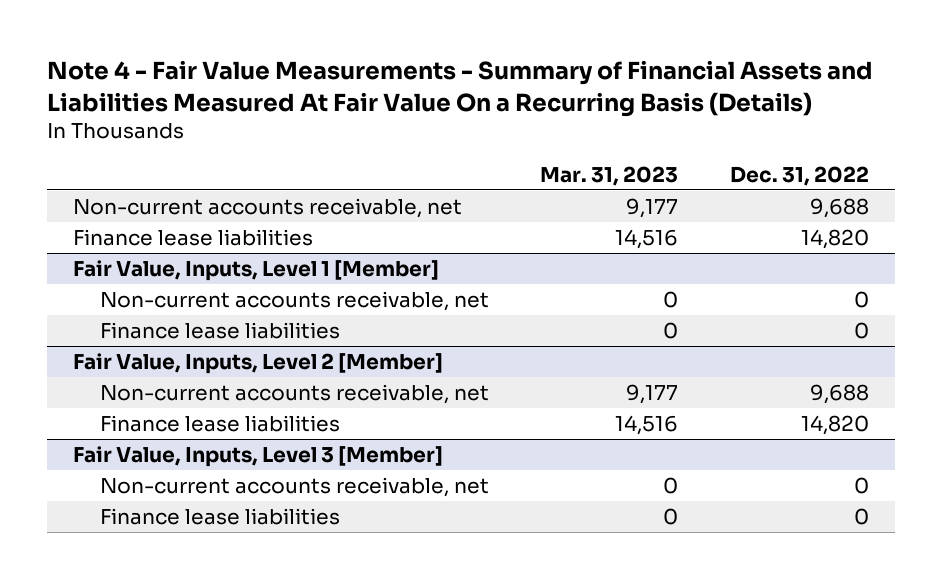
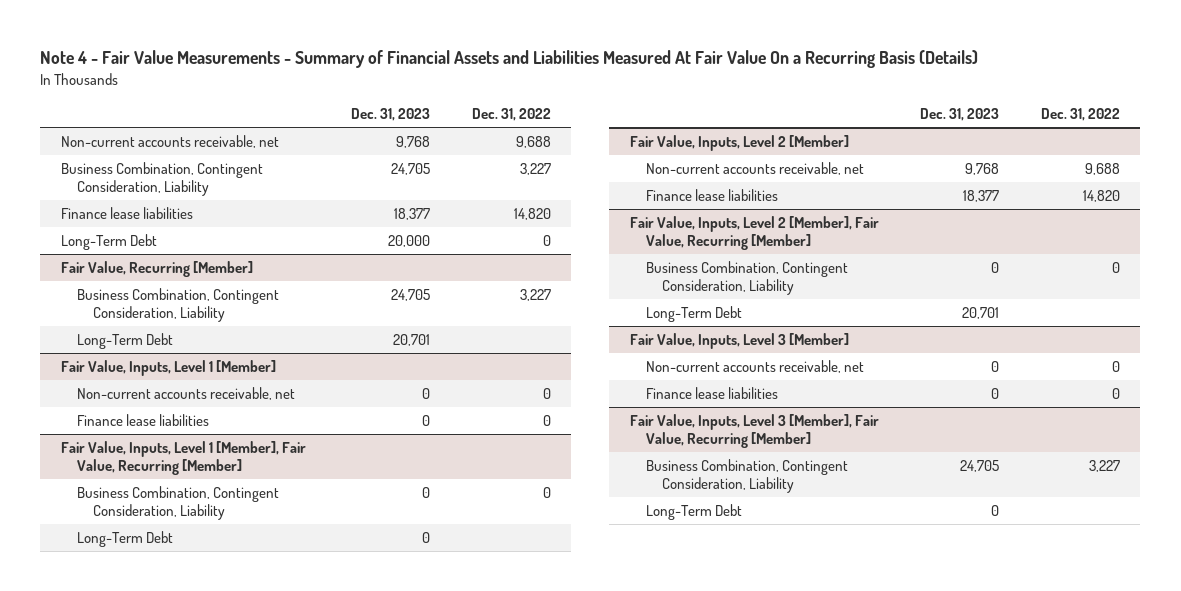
[540,165,679,186] Mar. 31, 2023 -> none
none -> [351,107,431,121] Dec. 31, 2023
none -> [61,162,264,196] Business Combination, Contingent Consideration, Liability
none -> [61,234,158,251] Long-Term Debt
none -> [61,261,254,278] Fair Value, Recurring [Member]
none -> [77,288,280,322] Business Combination, Contingent Consideration, Liability
none -> [77,333,174,350] Long-Term Debt
none -> [61,441,307,475] Fair Value, Inputs, Level 1 [Member], Fair Value, Recurring [Member]
none -> [77,486,280,520] Business Combination, Contingent Consideration, Liability
none -> [77,531,174,548] Long-Term Debt
none -> [629,216,879,250] Fair Value, Inputs, Level 2 [Member], Fair Value, Recurring [Member]
none -> [646,261,849,295] Business Combination, Contingent Consideration, Liability
none -> [646,306,743,323] Long-Term Debt
none -> [629,414,879,448] Fair Value, Inputs, Level 3 [Member], Fair Value, Recurring [Member]
none -> [646,459,849,493] Business Combination, Contingent Consideration, Liability
none -> [646,504,743,521] Long-Term Debt

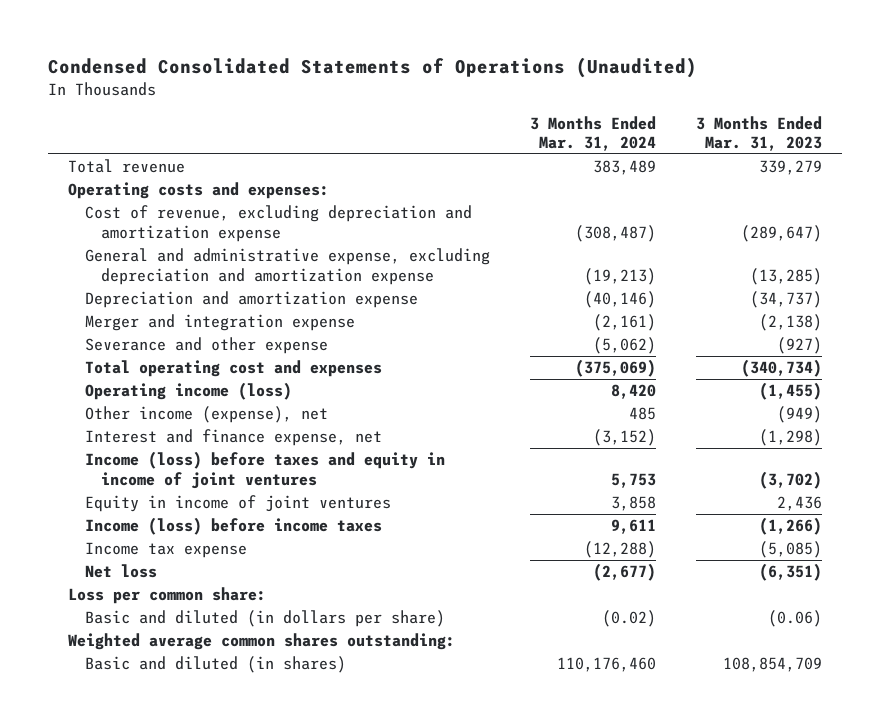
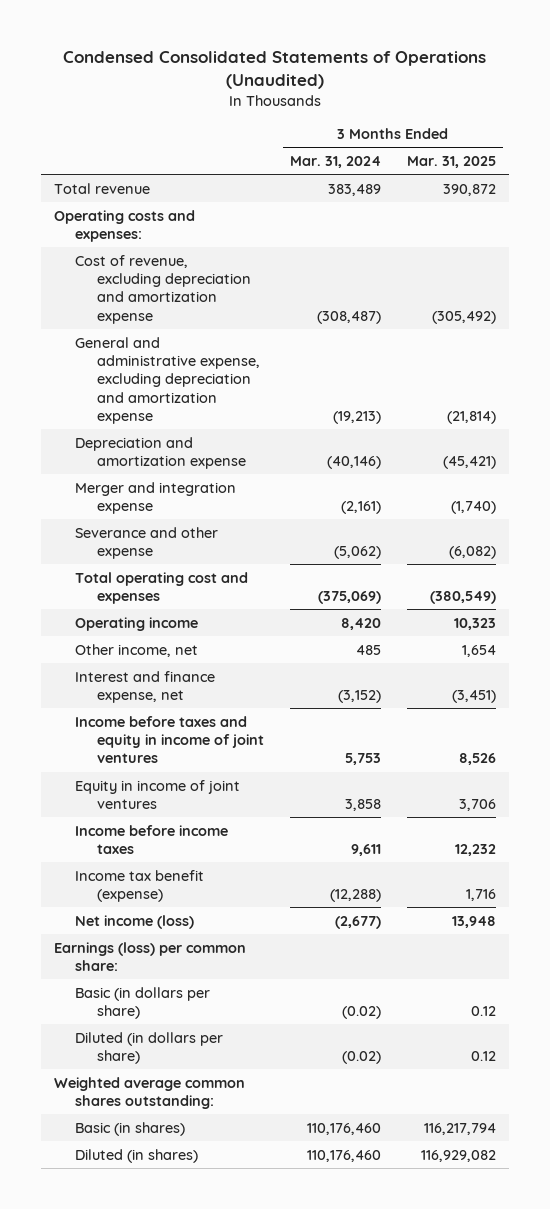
[695,115,822,151] 3 Months Ended Mar. 31, 2023 -> none
none -> [406,155,496,168] Mar. 31, 2025
[84,382,292,401] Operating income (loss) -> [75,616,199,631] Operating income
[84,406,328,424] Other income (expense), net -> [75,643,199,657] Other income, net
[84,451,445,489] Income (loss) before taxes and equity in income of joint ventures -> [75,715,264,764] Income before taxes and equity in income of joint ventures
[84,517,382,536] Income (loss) before income taxes -> [75,824,229,854] Income before income taxes
[84,542,247,559] Income tax expense -> [75,869,205,902] Income tax benefit (expense)
[84,564,157,579] Net loss -> [75,914,195,929] Net income (loss)
[68,587,267,605] Loss per common share: -> [53,941,246,971] Earnings (loss) per common share:
[84,610,445,628] Basic and diluted (in dollars per share) -> [75,986,211,1019] Basic (in dollars per share)
none -> [75,1031,224,1064] Diluted (in dollars per share)
[84,656,346,674] Basic and diluted (in shares) -> [75,1121,186,1136] Basic (in shares)
none -> [75,1148,199,1163] Diluted (in shares)

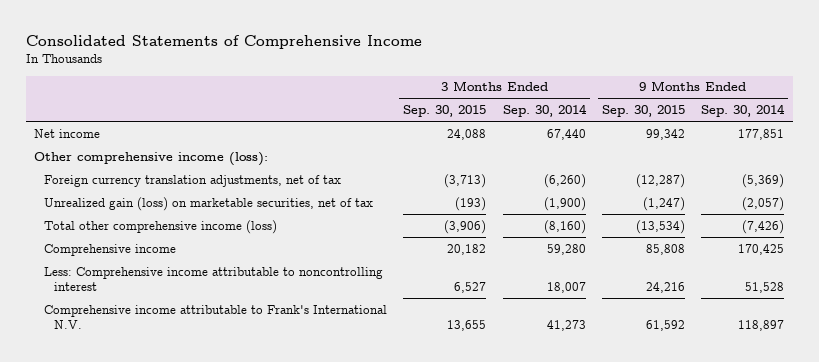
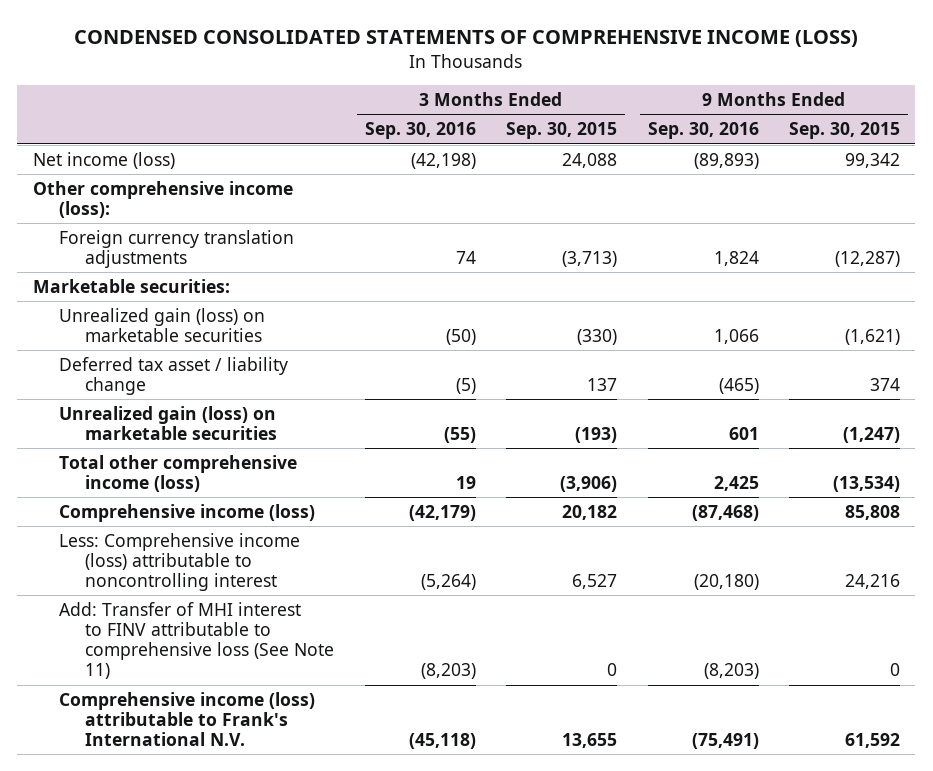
[26,34,423,49] Consolidated Statements of Comprehensive Income -> [74,30,859,48] CONDENSED CONSOLIDATED STATEMENTS OF COMPREHENSIVE INCOME (LOSS)
[502,104,587,118] Sep. 30, 2014 -> none
[701,104,786,118] Sep. 30, 2014 -> none
none -> [364,122,476,140] Sep. 30, 2016
none -> [647,122,759,140] Sep. 30, 2016
[34,128,101,138] Net income -> [32,151,175,169] Net income (loss)
[44,174,342,187] Foreign currency translation adjustments, net of tax -> [58,229,294,269] Foreign currency translation adjustments
none -> [32,278,230,293] Marketable securities:
none -> [58,307,265,343] Unrealized gain (loss) on marketable securities
none -> [58,356,288,396] Deferred tax asset / liability change
[44,196,374,211] Unrealized gain (loss) on marketable securities, net of tax -> [58,405,278,441] Unrealized gain (loss) on marketable securities
[44,243,177,256] Comprehensive income -> [58,503,315,522] Comprehensive income (loss)
[44,266,384,291] Less: Comprehensive income attributable to noncontrolling interest -> [58,532,300,592] Less: Comprehensive income (loss) attributable to noncontrolling interest
none -> [58,601,335,680] Add: Transfer of MHI interest to FINV attributable to comprehensive loss (See Note 11)
[44,304,388,329] Comprehensive income attributable to Frank's International N.V. -> [58,691,315,747] Comprehensive income (loss) attributable to Frank's International N.V.

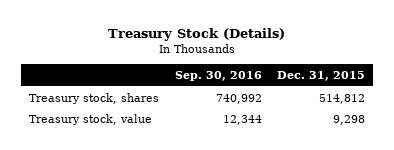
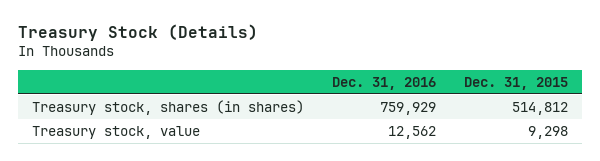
[174,71,262,82] Sep. 30, 2016 -> none
none -> [332,76,437,90] Dec. 31, 2016
[28,92,159,104] Treasury stock, shares -> [31,99,304,115] Treasury stock, shares (in shares)

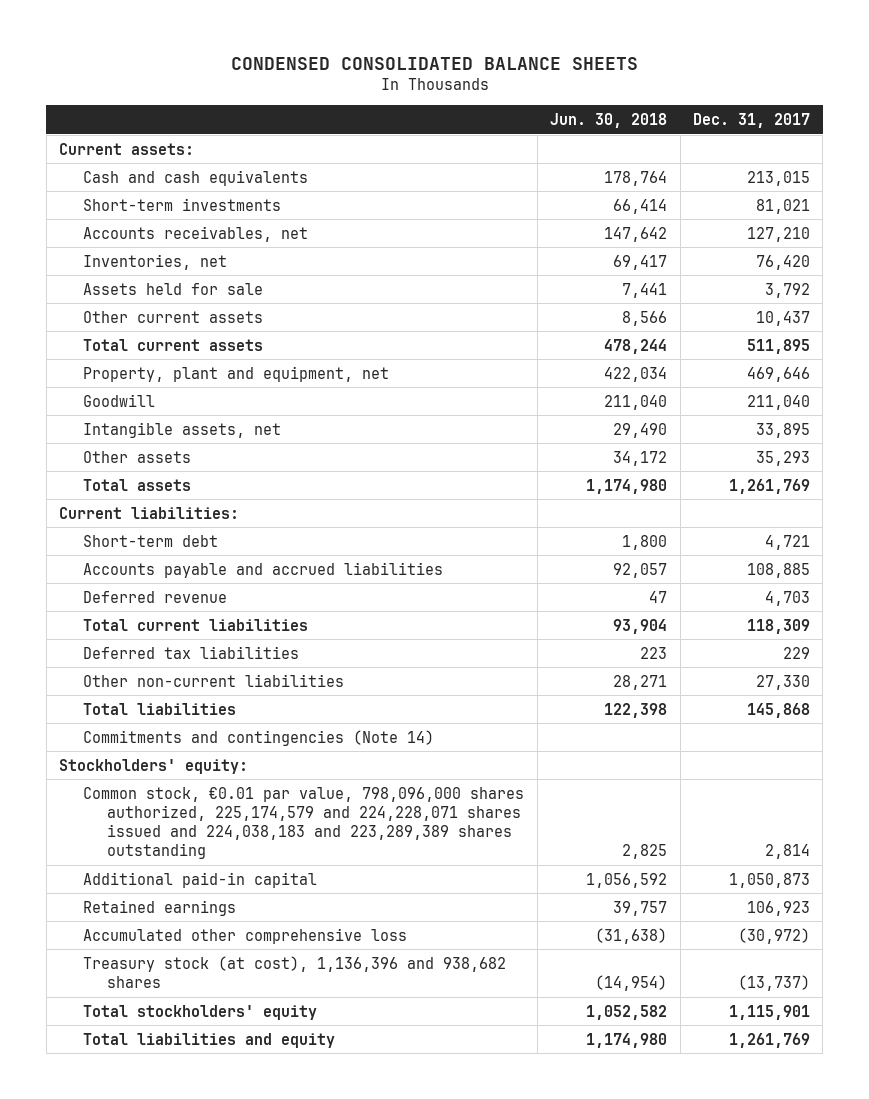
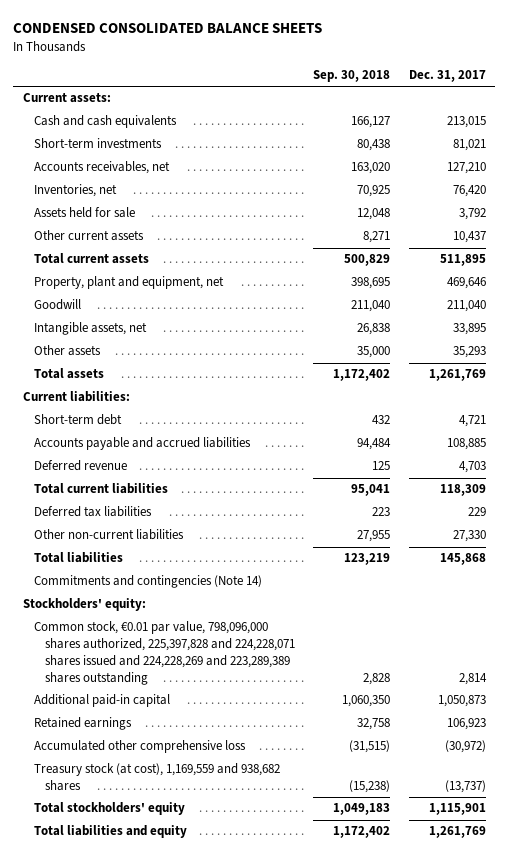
[550,112,668,128] Jun. 30, 2018 -> none
none -> [313,70,391,83] Sep. 30, 2018
[83,786,525,860] Common stock, €0.01 par value, 798,096,000 shares authorized, 225,174,579 and 224,228,071 shares issued and 224,038,183 and 223,289,389 shares outstanding -> [33,621,295,685] Common stock, €0.01 par value, 798,096,000 shares authorized, 225,397,828 and 224,228,071 shares issued and 224,228,269 and 223,289,389 shares outstanding
[83,955,507,988] Treasury stock (at cost), 1,136,396 and 938,682 shares -> [33,763,280,792] Treasury stock (at cost), 1,169,559 and 938,682 shares

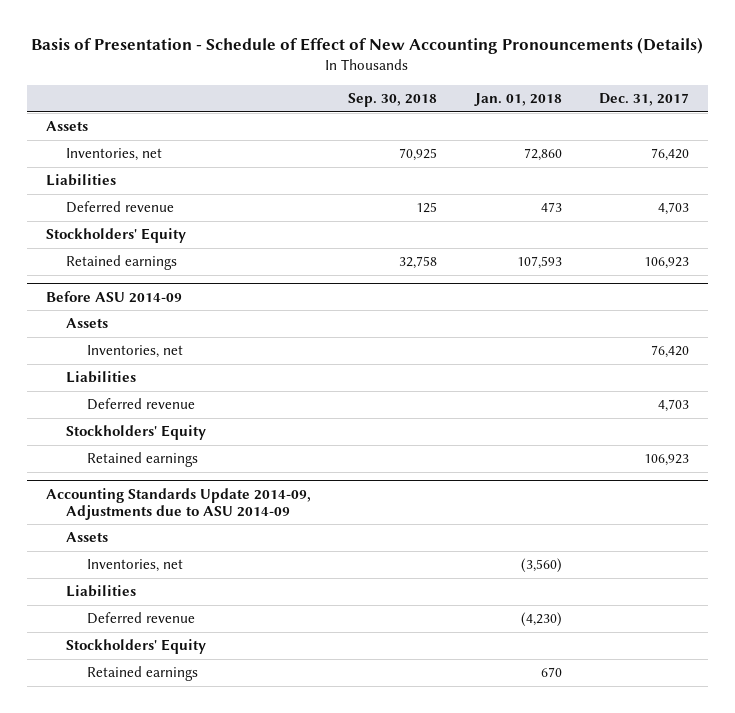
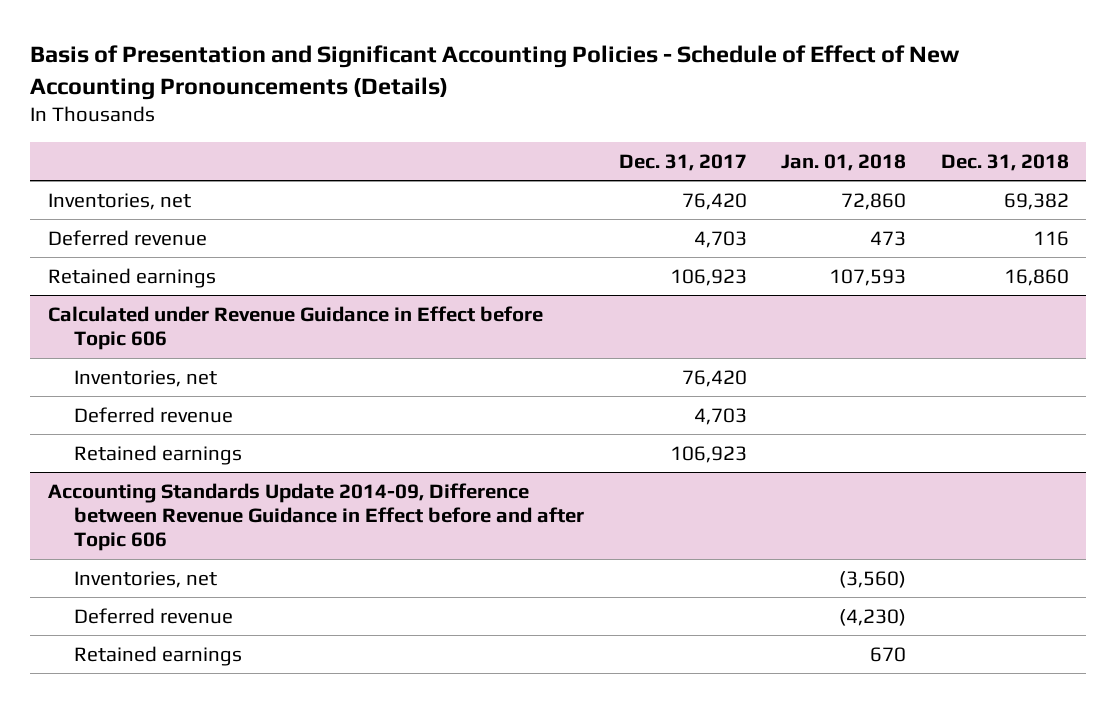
[31,37,704,55] Basis of Presentation - Schedule of Effect of New Accounting Pronouncements (Details) -> [30,45,961,100] Basis of Presentation and Significant Accounting Policies - Schedule of Effect of New Accounting Pronouncements (Details)
[348,93,438,108] Sep. 30, 2018 -> none
none -> [940,153,1069,171] Dec. 31, 2018
[45,121,88,132] Assets -> none
[45,174,116,187] Liabilities -> none
[45,228,186,244] Stockholders' Equity -> none
[66,318,109,329] Assets -> none
[45,290,182,303] Before ASU 2014-09 -> [47,305,543,351] Calculated under Revenue Guidance in Effect before Topic 606
[66,371,137,384] Liabilities -> none
[66,425,207,441] Stockholders' Equity -> none
[45,487,311,520] Accounting Standards Update 2014-09, Adjustments due to ASU 2014-09 -> none
[66,532,109,543] Assets -> none
none -> [47,482,585,552] Accounting Standards Update 2014-09, Difference between Revenue Guidance in Effect before and after Topic 606
[66,585,137,598] Liabilities -> none
[66,639,207,655] Stockholders' Equity -> none

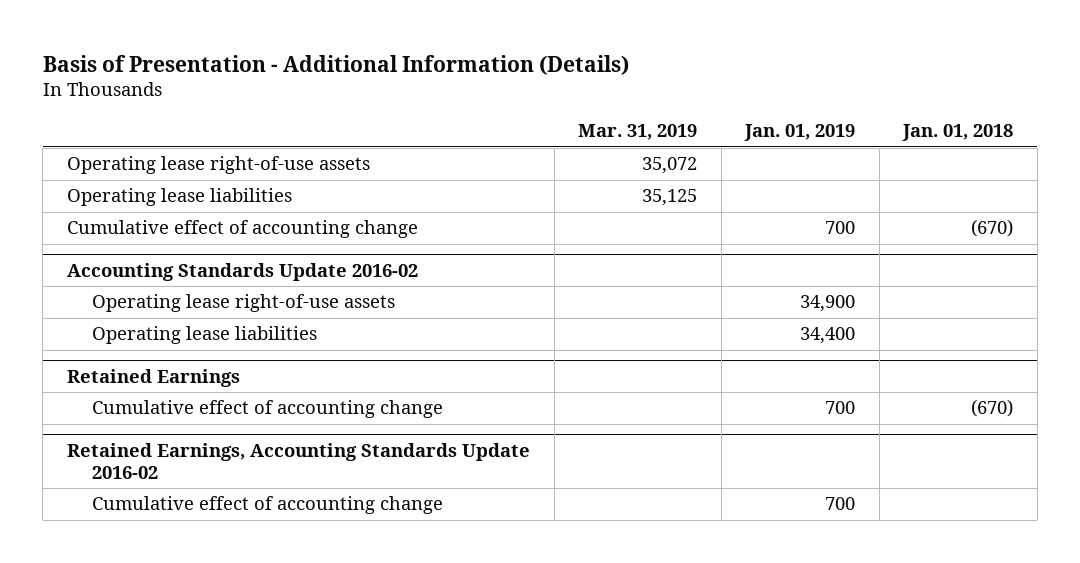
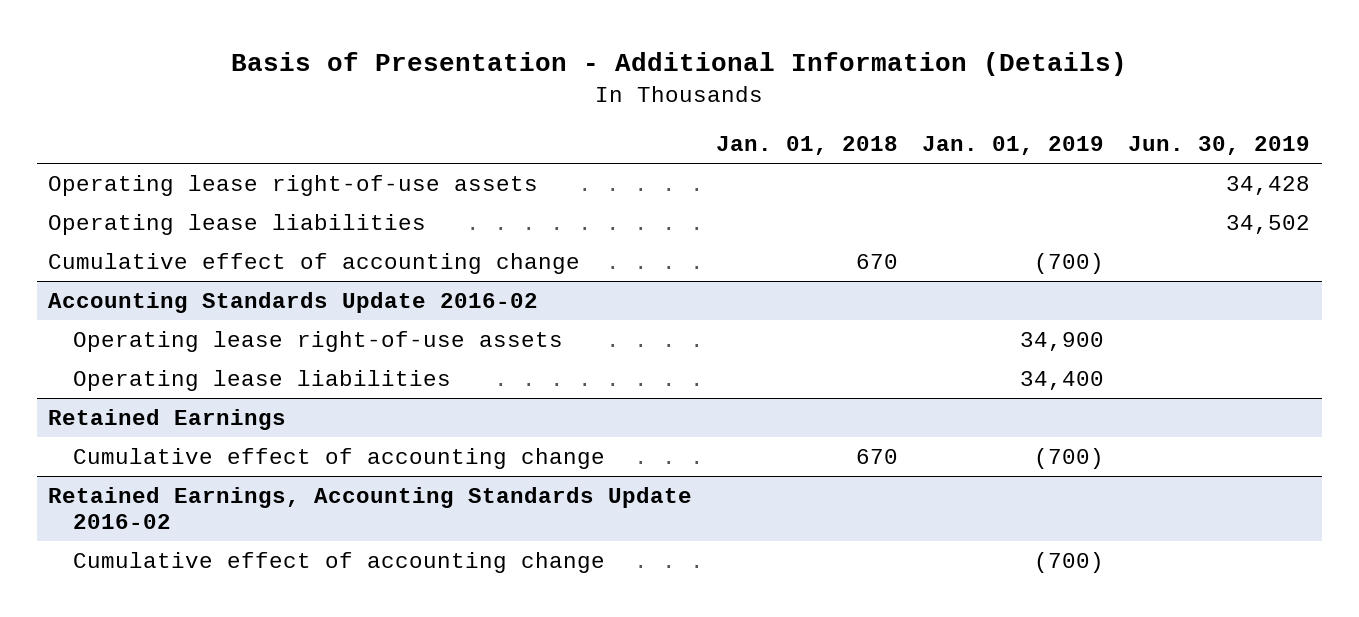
[578,124,698,141] Mar. 31, 2019 -> none
none -> [1128,136,1311,156] Jun. 30, 2019
[825,221,856,235] 700 -> [1034,252,1105,274] (700)
[971,219,1014,238] (670) -> [856,253,899,269] 670
[825,401,856,415] 700 -> [1034,447,1105,469] (700)
[971,399,1014,418] (670) -> [856,448,899,464] 670
[825,497,856,511] 700 -> [1034,551,1105,573] (700)

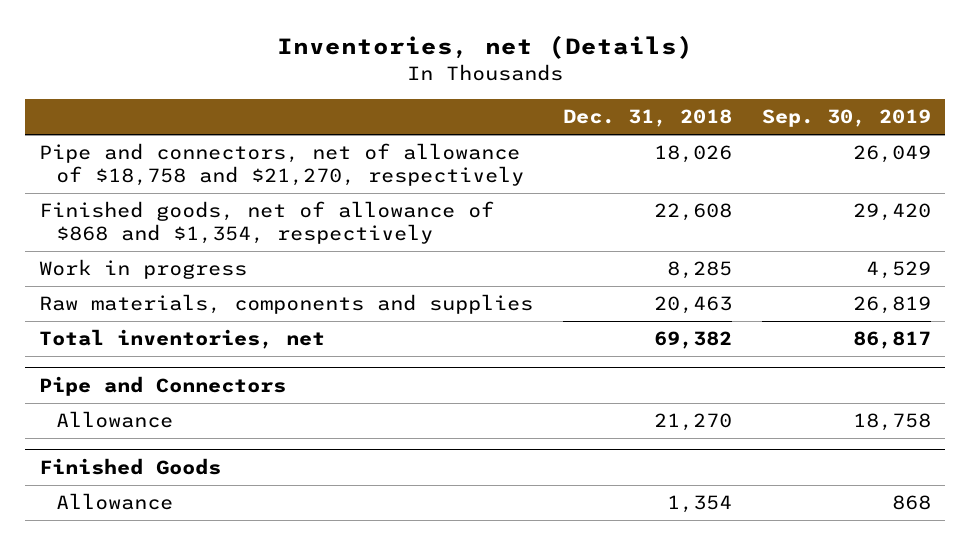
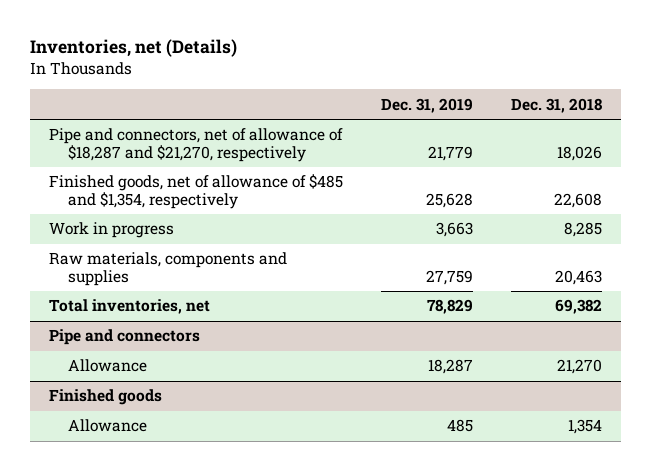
[761,109,931,128] Sep. 30, 2019 -> none
none -> [381,97,474,113] Dec. 31, 2019
[39,143,524,186] Pipe and connectors, net of allowance of $18,758 and $21,270, respectively -> [48,128,343,163] Pipe and connectors, net of allowance of $18,287 and $21,270, respectively
[39,201,495,244] Finished goods, net of allowance of $868 and $1,354, respectively -> [48,174,343,210] Finished goods, net of allowance of $485 and $1,354, respectively
[39,375,287,396] Pipe and Connectors -> [48,329,200,346] Pipe and connectors
[39,457,222,475] Finished Goods -> [48,389,162,406] Finished goods

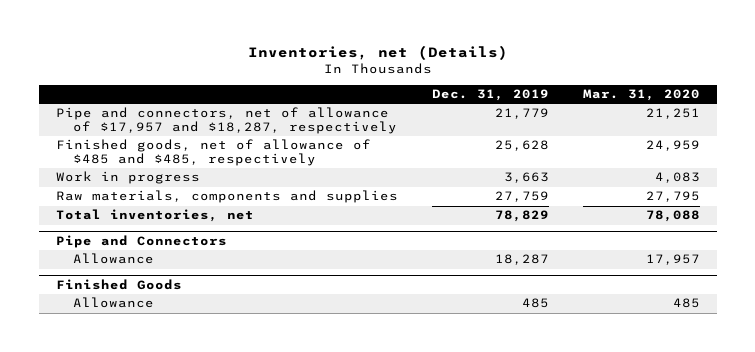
[511,97,603,113] Dec. 31, 2018 -> none
none -> [582,89,700,102] Mar. 31, 2020
[48,128,343,163] Pipe and connectors, net of allowance of $18,287 and $21,270, respectively -> [55,107,397,135] Pipe and connectors, net of allowance of $17,957 and $18,287, respectively
[48,174,343,210] Finished goods, net of allowance of $485 and $1,354, respectively -> [55,139,371,167] Finished goods, net of allowance of $485 and $485, respectively
[48,329,200,346] Pipe and connectors -> [55,235,227,249] Pipe and Connectors
[48,389,162,406] Finished goods -> [55,279,182,291] Finished Goods

